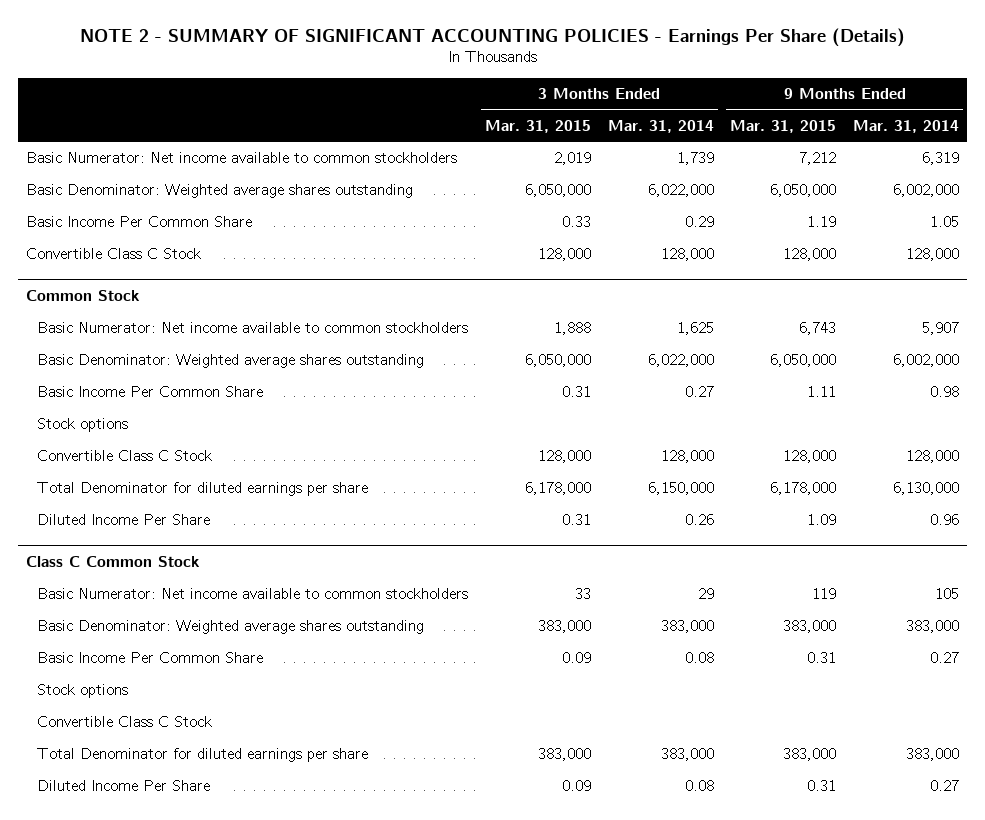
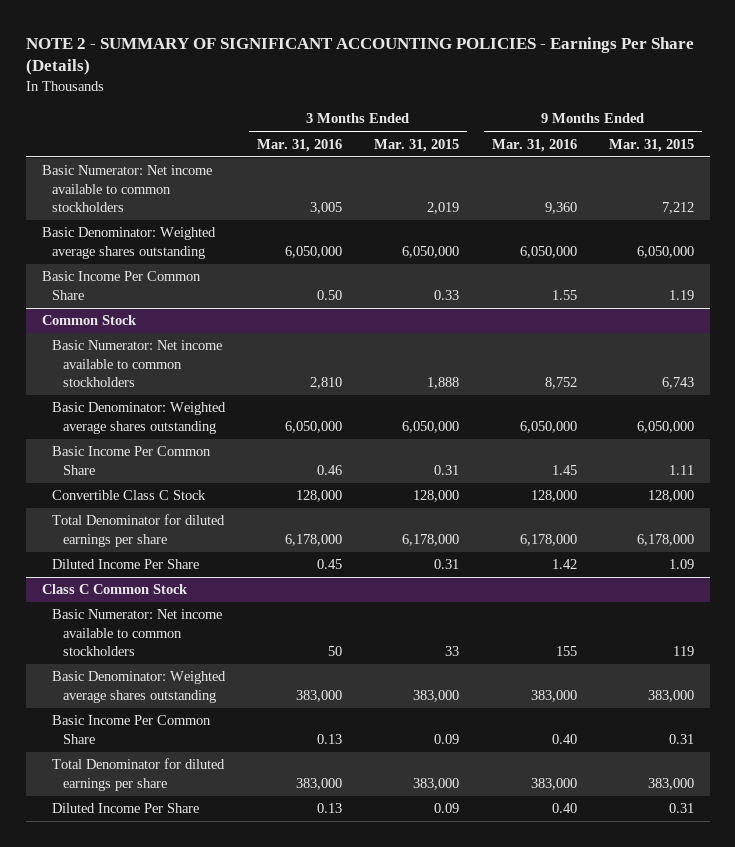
[607,119,714,133] Mar. 31, 2014 -> none
[852,119,959,133] Mar. 31, 2014 -> none
none -> [257,138,343,152] Mar. 31, 2016
none -> [491,138,577,152] Mar. 31, 2016
[26,248,202,260] Convertible Class C Stock -> none
[37,418,129,433] Stock options -> none
[37,684,129,699] Stock options -> none
[37,716,213,728] Convertible Class C Stock -> none

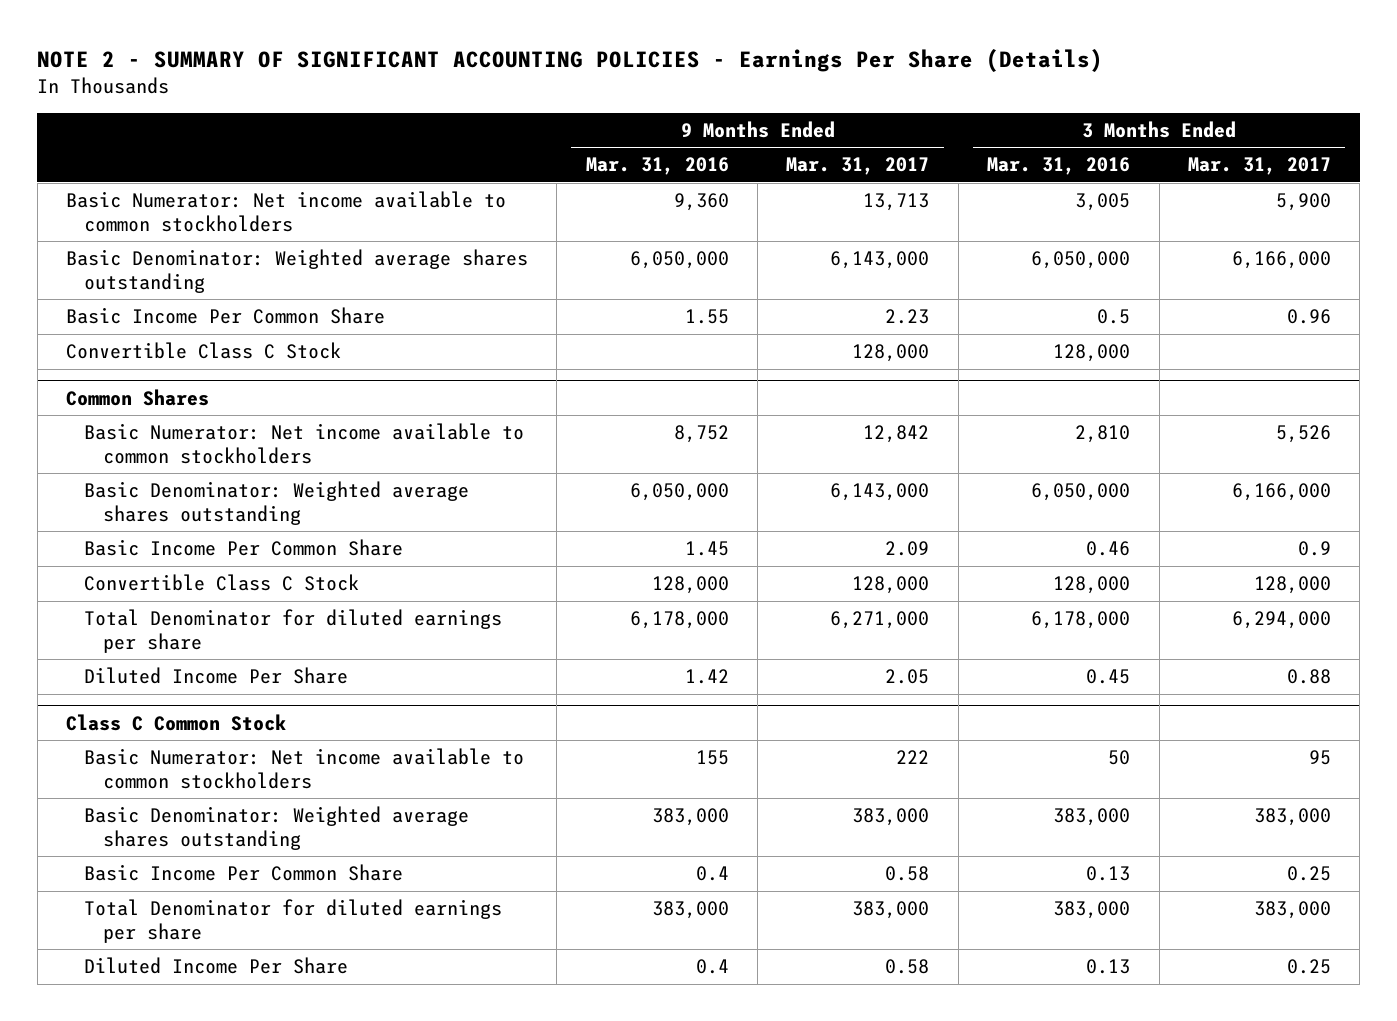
[374,138,460,152] Mar. 31, 2015 -> none
[608,138,694,152] Mar. 31, 2015 -> none
none -> [786,157,930,176] Mar. 31, 2017
none -> [1187,157,1331,176] Mar. 31, 2017
[317,289,343,300] 0.50 -> [1097,309,1131,325] 0.5
none -> [65,342,341,360] Convertible Class C Stock
[41,315,137,326] Common Stock -> [65,388,209,406] Common Shares
[551,733,577,744] 0.40 -> [695,866,729,882] 0.4
[551,803,577,814] 0.40 -> [695,959,729,975] 0.4

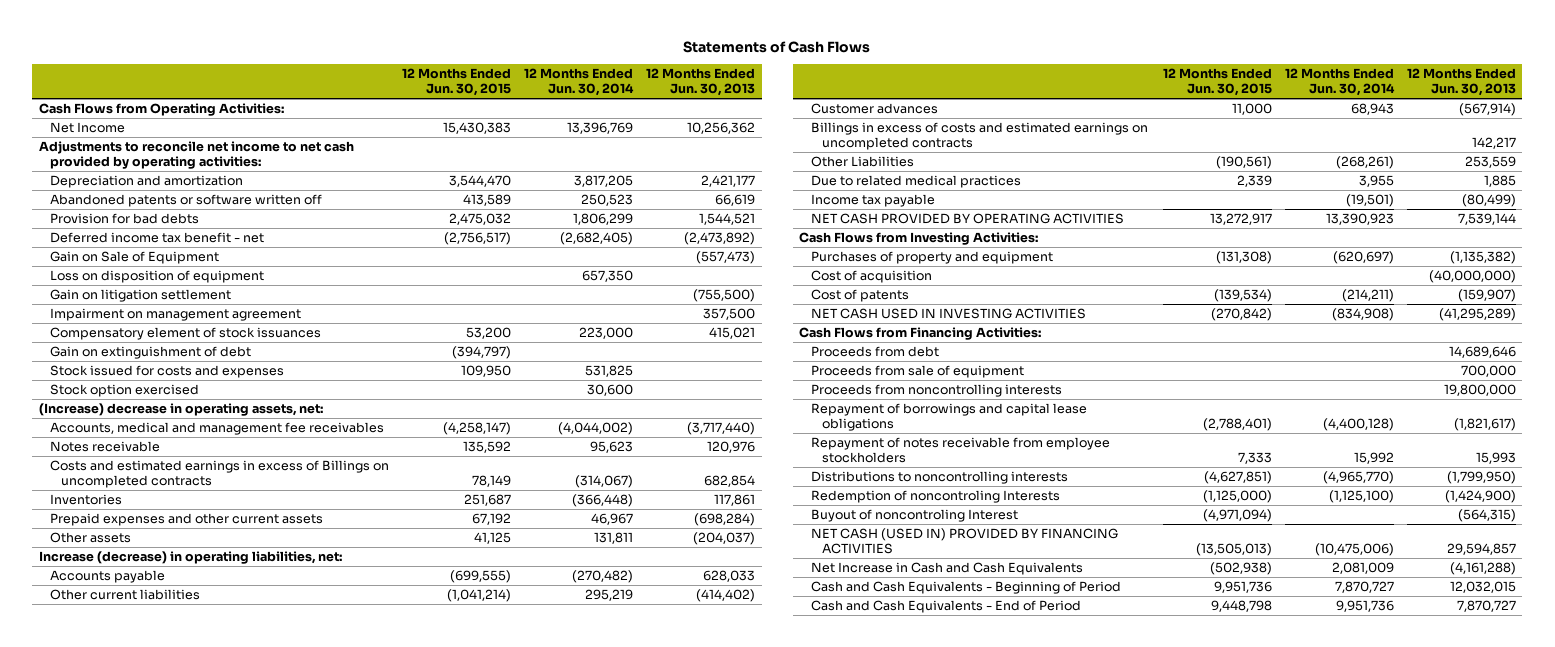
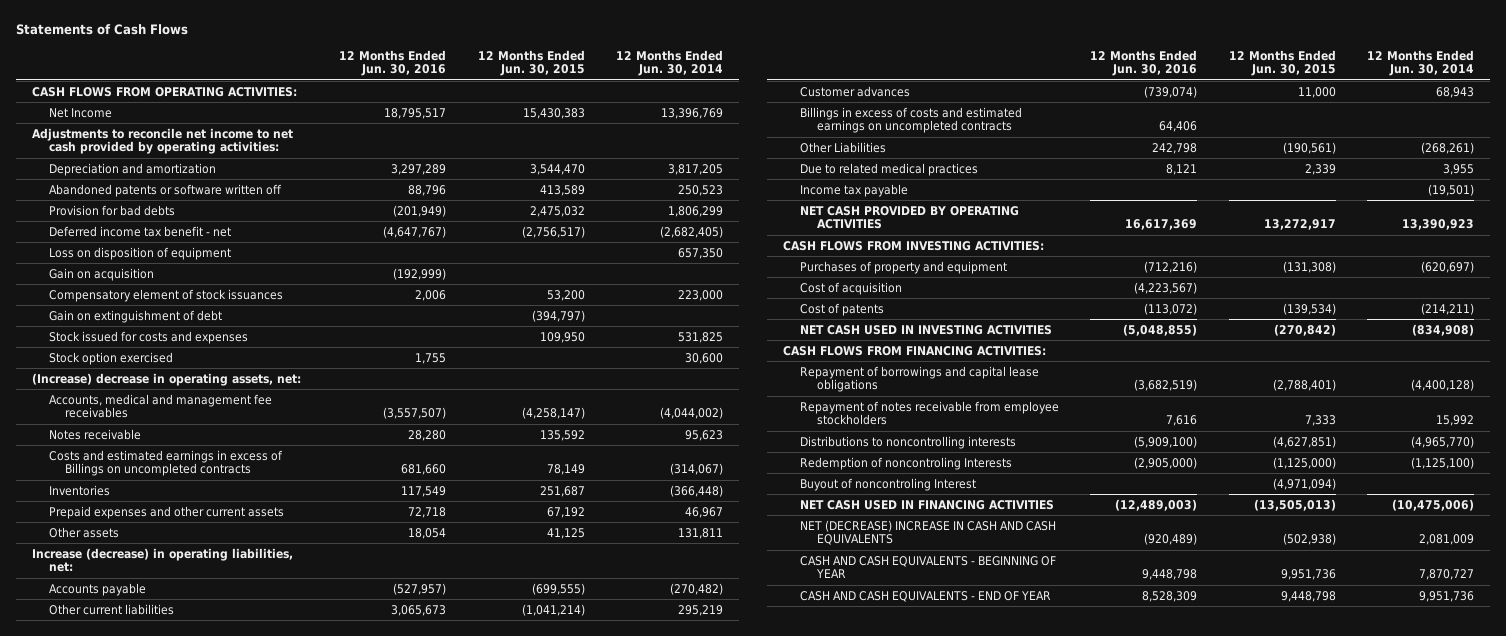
[646,68,756,97] 12 Months Ended Jun. 30, 2013 -> none
none -> [339,49,447,77] 12 Months Ended Jun. 30, 2016
[38,103,284,117] Cash Flows from Operating Activities: -> [31,86,297,97] CASH FLOWS FROM OPERATING ACTIVITIES:
[50,251,220,265] Gain on Sale of Equipment -> none
[50,289,232,303] Gain on litigation settlement -> none
[50,308,302,322] Impairment on management agreement -> none
none -> [48,267,154,281] Gain on acquisition
[799,232,1039,246] Cash Flows from Investing Activities: -> [783,240,1045,251] CASH FLOWS FROM INVESTING ACTIVITIES:
[810,346,939,358] Proceeds from debt -> none
[810,365,1024,379] Proceeds from sale of equipment -> none
[810,384,1062,398] Proceeds from noncontrolling interests -> none
[799,327,1042,341] Cash Flows from Financing Activities: -> [783,345,1047,356] CASH FLOWS FROM FINANCING ACTIVITIES:
[810,528,1118,555] NET CASH (USED IN) PROVIDED BY FINANCING ACTIVITIES -> [799,499,1054,510] NET CASH USED IN FINANCING ACTIVITIES
[810,562,1083,576] Net Increase in Cash and Cash Equivalents -> [799,519,1056,546] NET (DECREASE) INCREASE IN CASH AND CASH EQUIVALENTS
[810,581,1121,595] Cash and Cash Equivalents - Beginning of Period -> [799,555,1056,579] CASH AND CASH EQUIVALENTS - BEGINNING OF YEAR
[810,600,1081,614] Cash and Cash Equivalents - End of Period -> [799,590,1051,602] CASH AND CASH EQUIVALENTS - END OF YEAR

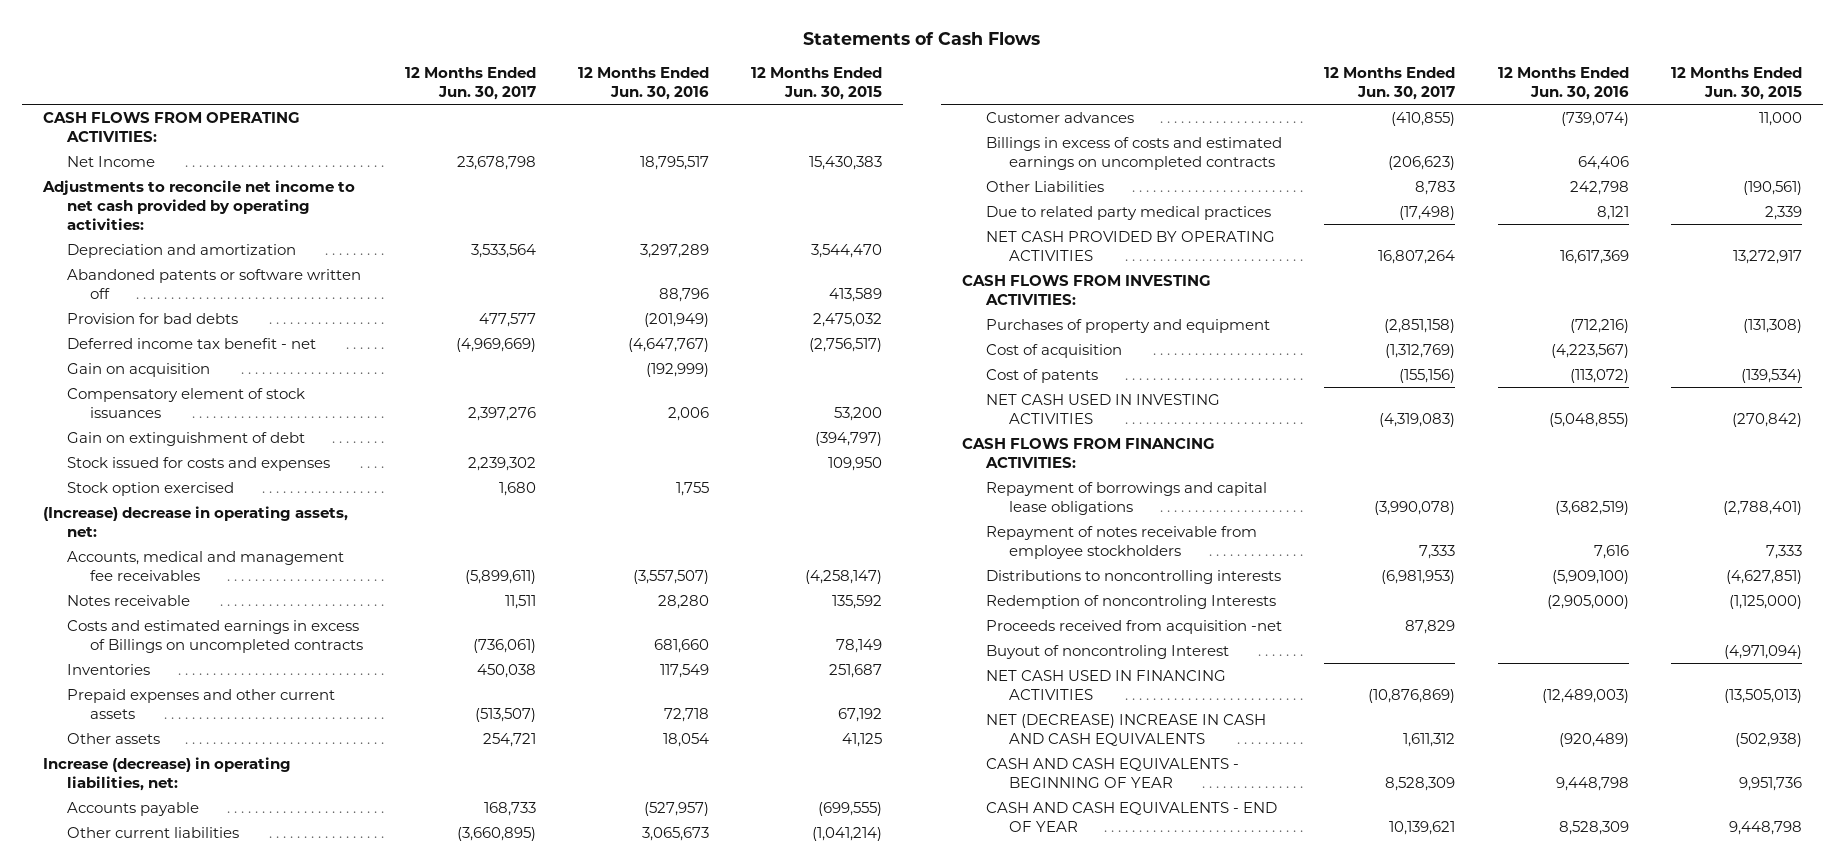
[616,49,724,77] 12 Months Ended Jun. 30, 2014 -> none
none -> [405,67,537,101] 12 Months Ended Jun. 30, 2017
[48,246,231,260] Loss on disposition of equipment -> none
[799,183,908,197] Income tax payable -> none
[799,162,978,176] Due to related medical practices -> [985,205,1271,220] Due to related party medical practices
none -> [985,619,1282,634] Proceeds received from acquisition -net

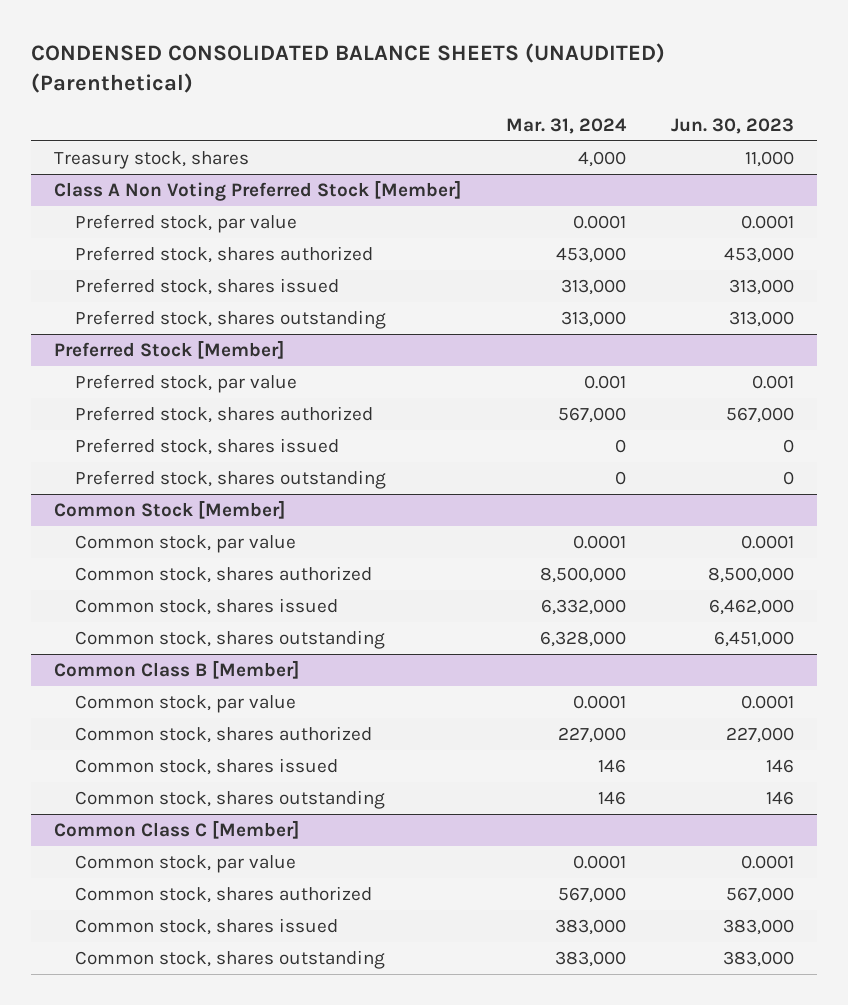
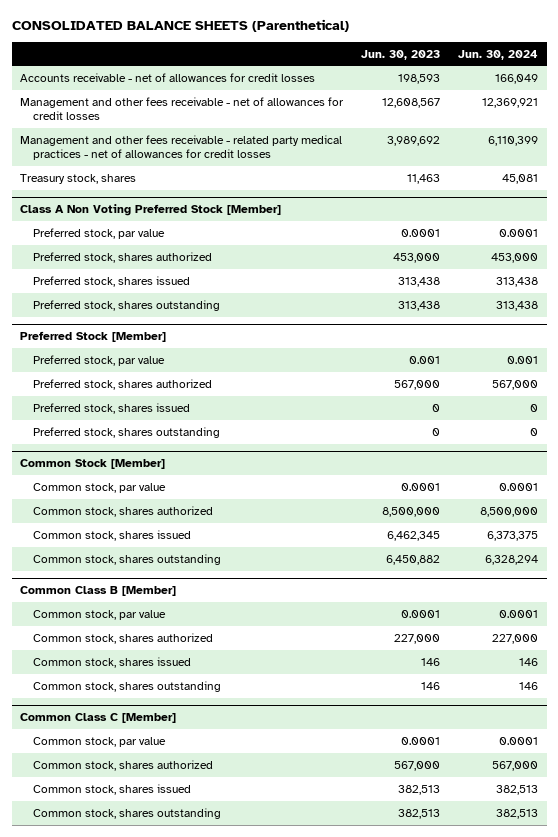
[30,43,665,93] CONDENSED CONSOLIDATED BALANCE SHEETS (UNAUDITED) (Parenthetical) -> [11,18,349,32] CONSOLIDATED BALANCE SHEETS (Parenthetical)
[505,117,627,134] Mar. 31, 2024 -> none
none -> [457,49,538,60] Jun. 30, 2024
none -> [20,72,316,82] Accounts receivable - net of allowances for credit losses
none -> [20,96,345,121] Management and other fees receivable - net of allowances for credit losses
none -> [20,134,343,161] Management and other fees receivable - related party medical practices - net of allowances for credit losses
[745,150,795,167] 11,000 -> [407,173,441,184] 11,463
[729,278,795,295] 313,000 -> [398,276,441,287] 313,438
[729,310,795,327] 313,000 -> [398,300,441,311] 313,438
[709,598,795,615] 6,462,000 -> [387,530,441,541] 6,462,345
[714,630,795,647] 6,451,000 -> [386,554,441,565] 6,450,882
[723,918,795,935] 383,000 -> [398,784,441,795] 382,513
[723,950,795,967] 383,000 -> [398,808,441,819] 382,513

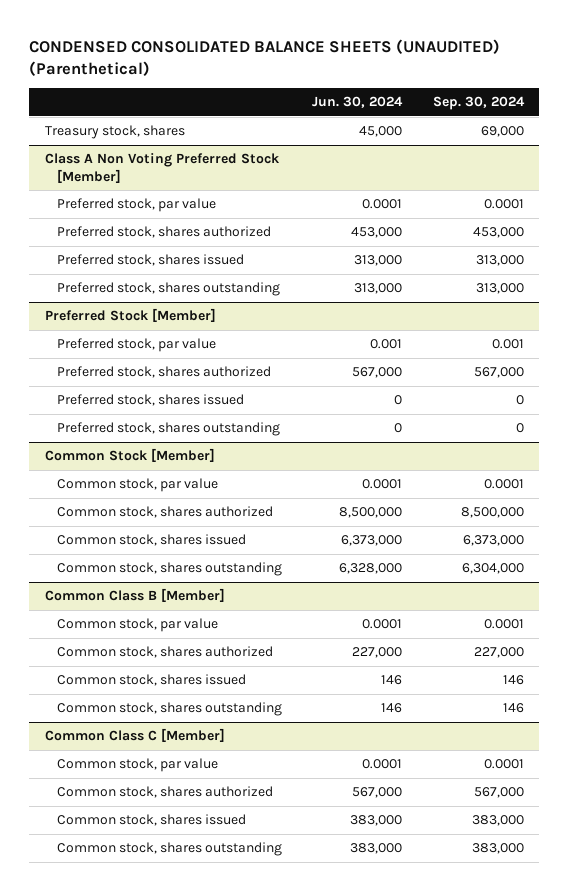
[11,18,349,32] CONSOLIDATED BALANCE SHEETS (Parenthetical) -> [29,38,501,76] CONDENSED CONSOLIDATED BALANCE SHEETS (UNAUDITED) (Parenthetical)
[361,49,441,60] Jun. 30, 2023 -> none
none -> [432,96,525,111] Sep. 30, 2024
[20,72,316,82] Accounts receivable - net of allowances for credit losses -> none
[20,96,345,121] Management and other fees receivable - net of allowances for credit losses -> none
[20,134,343,161] Management and other fees receivable - related party medical practices - net of allowances for credit losses -> none
[501,173,538,184] 45,081 -> [359,126,403,138] 45,000
[495,276,538,287] 313,438 -> [354,255,403,267] 313,000
[495,300,538,311] 313,438 -> [354,283,403,295] 313,000
[486,530,538,541] 6,373,375 -> [341,535,403,547] 6,373,000
[484,554,538,565] 6,328,294 -> [339,563,403,575] 6,328,000
[495,784,538,795] 382,513 -> [350,815,403,827] 383,000
[495,808,538,819] 382,513 -> [350,843,403,855] 383,000

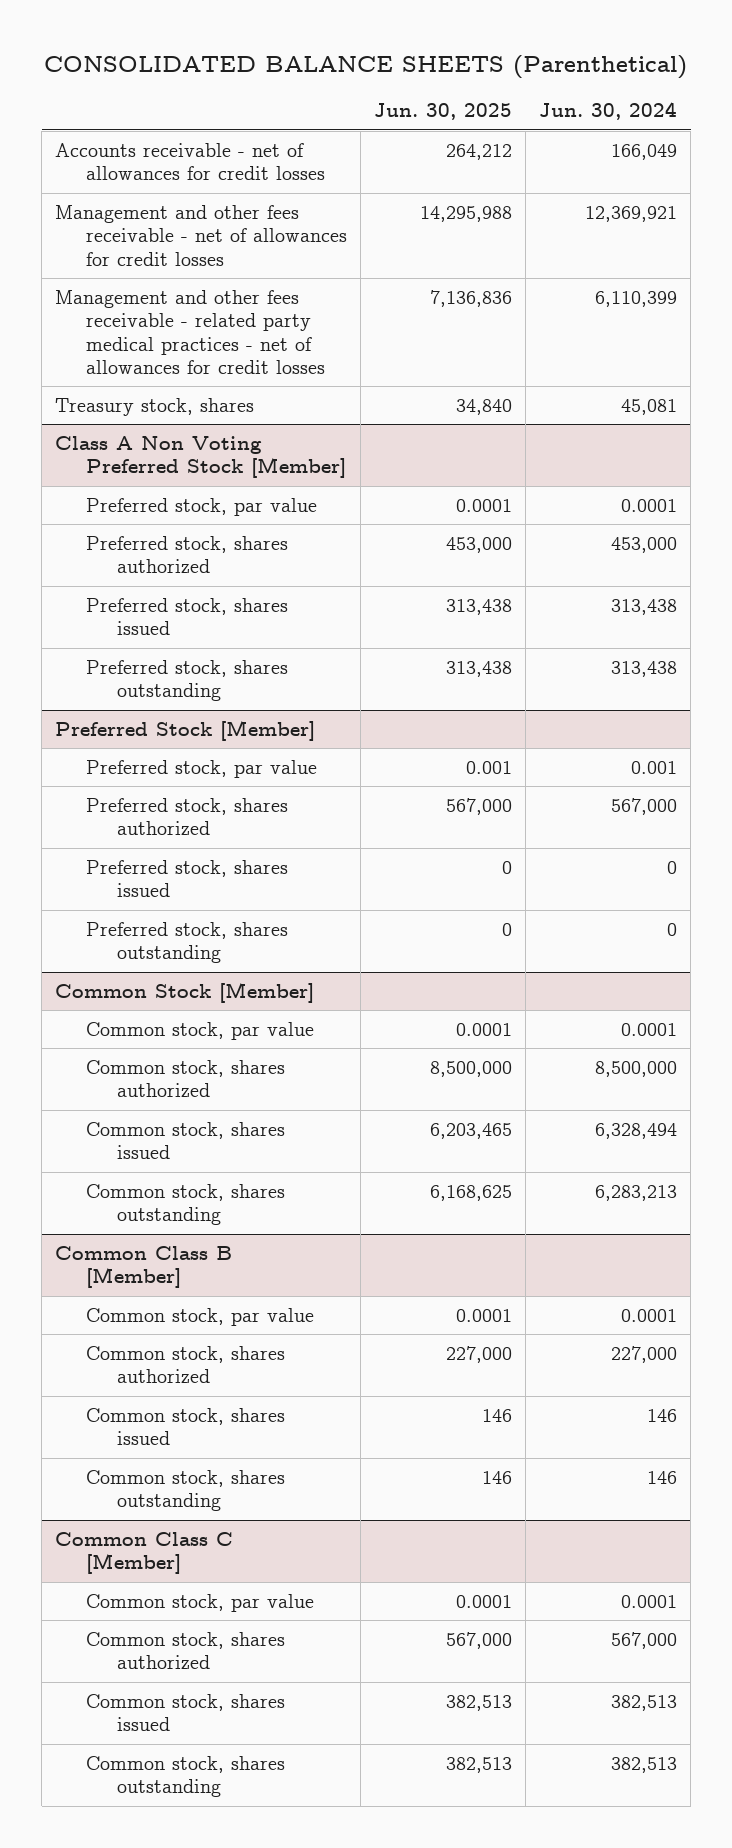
[29,38,501,76] CONDENSED CONSOLIDATED BALANCE SHEETS (UNAUDITED) (Parenthetical) -> [44,55,688,80] CONSOLIDATED BALANCE SHEETS (Parenthetical)
[432,96,525,111] Sep. 30, 2024 -> none
none -> [374,103,513,121] Jun. 30, 2025
none -> [55,142,326,181] Accounts receivable - net of allowances for credit losses
none -> [55,204,348,266] Management and other fees receivable - net of allowances for credit losses
none -> [55,289,326,374] Management and other fees receivable - related party medical practices - net of allowances for credit losses
[359,126,403,138] 45,000 -> [621,398,678,415] 45,081
[354,255,403,267] 313,000 -> [611,598,678,615] 313,438
[354,283,403,295] 313,000 -> [611,660,678,677] 313,438
[341,535,403,547] 6,373,000 -> [595,1122,678,1139] 6,328,494
[339,563,403,575] 6,328,000 -> [595,1184,678,1201] 6,283,213
[350,815,403,827] 383,000 -> [611,1694,678,1711] 382,513
[350,843,403,855] 383,000 -> [611,1756,678,1773] 382,513

